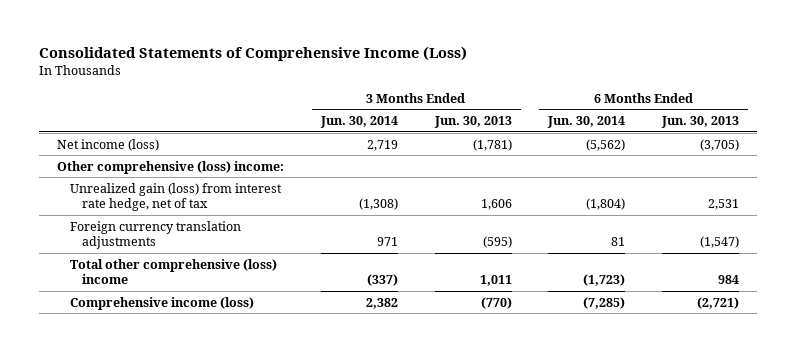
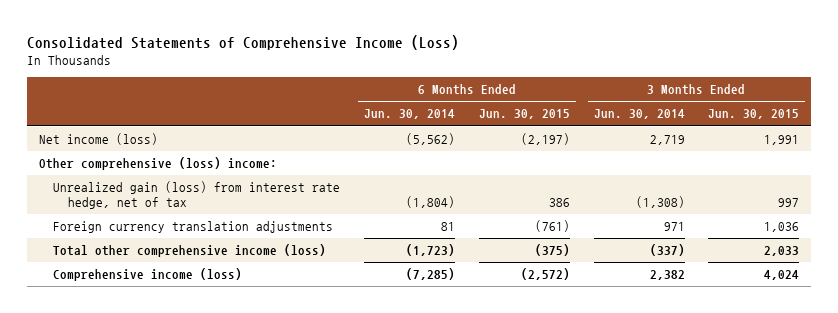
[433,116,512,129] Jun. 30, 2013 -> none
[660,116,739,129] Jun. 30, 2013 -> none
none -> [478,109,570,120] Jun. 30, 2015
none -> [708,109,800,120] Jun. 30, 2015
[69,258,277,285] Total other comprehensive (loss) income -> [53,244,327,258] Total other comprehensive income (loss)

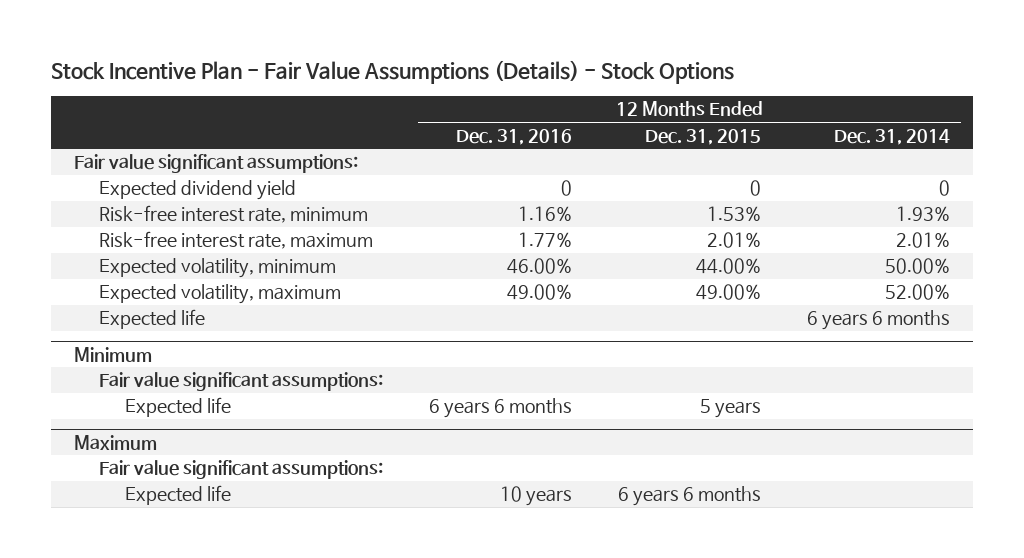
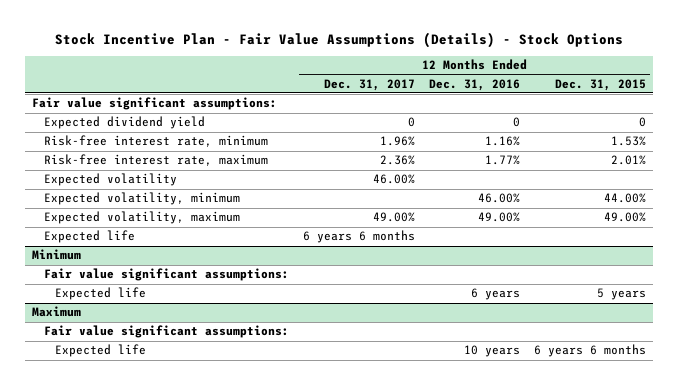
[833,128,950,145] Dec. 31, 2014 -> none
none -> [323,78,415,91] Dec. 31, 2017
none -> [43,173,177,187] Expected volatility
[429,398,573,419] 6 years 6 months -> [471,288,521,301] 6 years

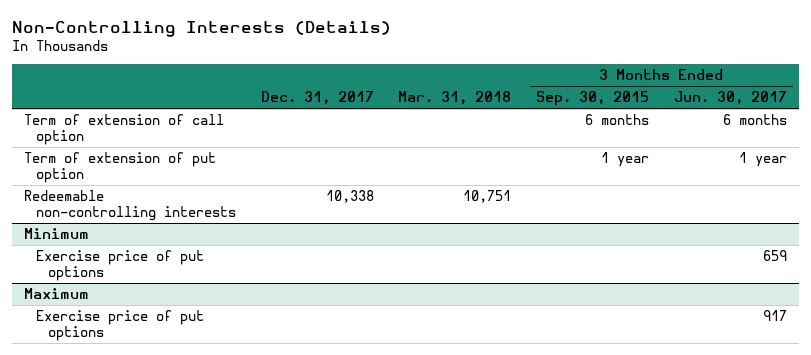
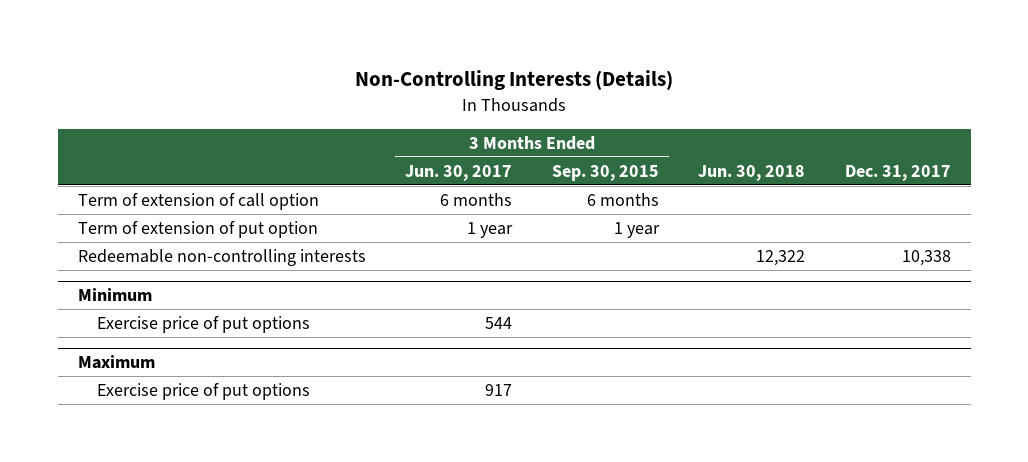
[398,91,512,106] Mar. 31, 2018 -> none
none -> [698,164,806,181] Jun. 30, 2018
[762,250,787,262] 659 -> [485,316,513,329] 544

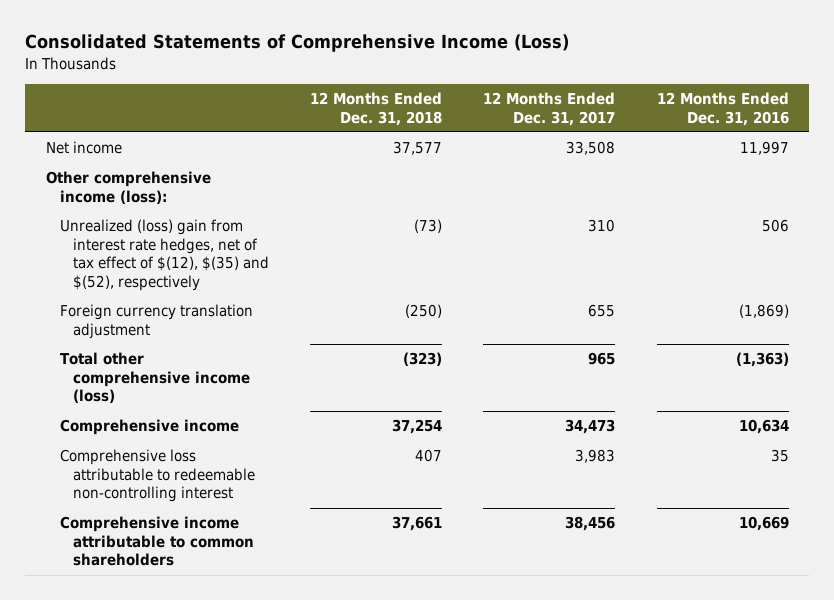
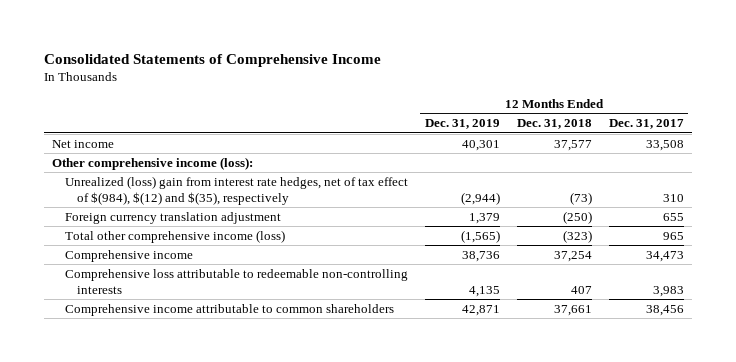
[25,34,570,53] Consolidated Statements of Comprehensive Income (Loss) -> [43,53,381,67] Consolidated Statements of Comprehensive Income
[656,92,789,126] 12 Months Ended Dec. 31, 2016 -> none
none -> [424,119,500,130] Dec. 31, 2019
[59,219,270,291] Unrealized (loss) gain from interest rate hedges, net of tax effect of $(12), $(35) and $(52), respectively -> [64,175,408,205] Unrealized (loss) gain from interest rate hedges, net of tax effect of $(984), $(12) and $(35), respectively
[59,449,256,503] Comprehensive loss attributable to redeemable non-controlling interest -> [64,268,408,294] Comprehensive loss attributable to redeemable non-controlling interests

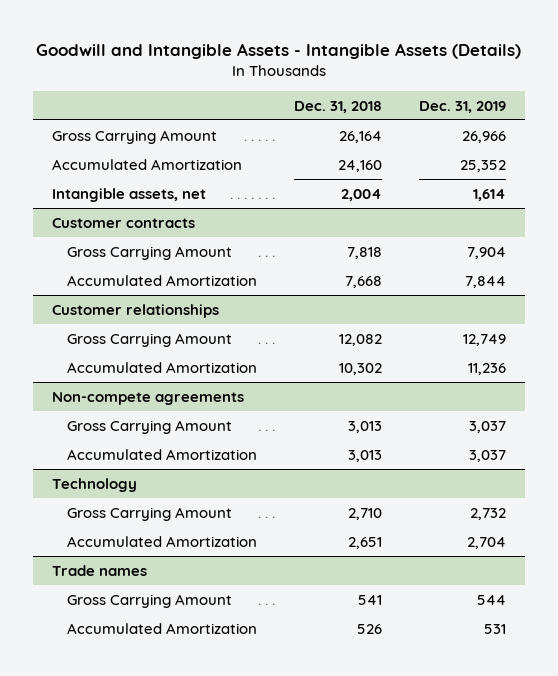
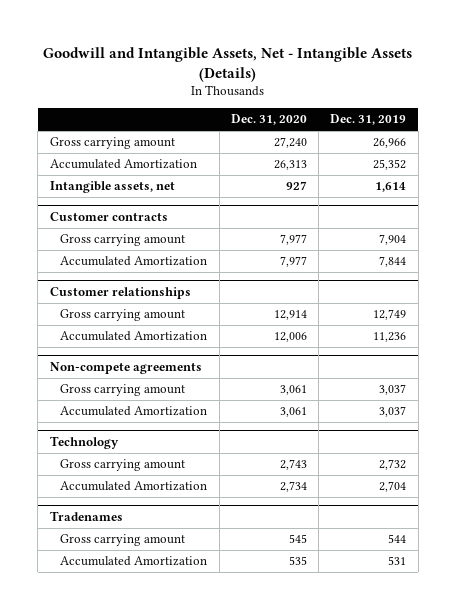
[36,43,522,60] Goodwill and Intangible Assets - Intangible Assets (Details) -> [43,46,413,82] Goodwill and Intangible Assets, Net - Intangible Assets (Details)
[293,100,382,113] Dec. 31, 2018 -> none
none -> [230,114,307,126] Dec. 31, 2020
[51,129,217,144] Gross Carrying Amount -> [49,137,175,150] Gross carrying amount
[66,245,232,260] Gross Carrying Amount -> [60,234,186,247] Gross carrying amount
[66,332,232,347] Gross Carrying Amount -> [60,309,186,322] Gross carrying amount
[66,419,232,434] Gross Carrying Amount -> [60,384,186,397] Gross carrying amount
[66,506,232,521] Gross Carrying Amount -> [60,459,186,472] Gross carrying amount
[51,564,147,576] Trade names -> [49,510,123,521] Tradenames
[66,593,232,608] Gross Carrying Amount -> [60,534,186,547] Gross carrying amount

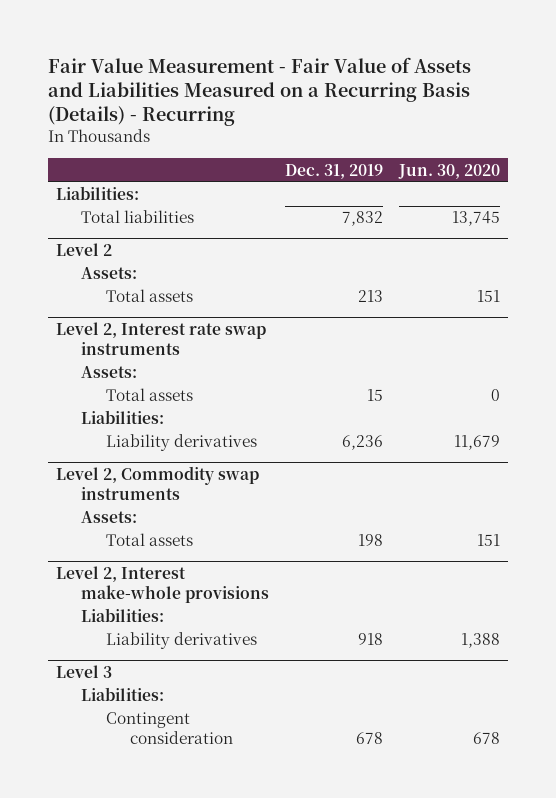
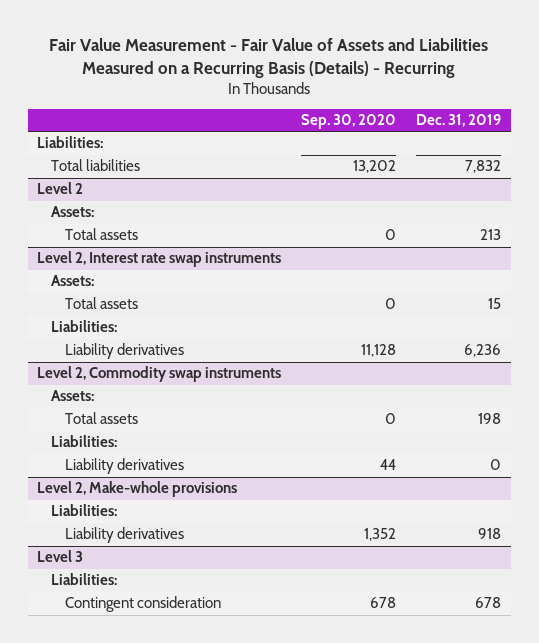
[397,163,500,179] Jun. 30, 2020 -> none
none -> [301,114,397,130] Sep. 30, 2020
[56,566,270,603] Level 2, Interest make-whole provisions -> none
none -> [65,458,185,475] Liability derivatives
none -> [37,481,238,498] Level 2, Make-whole provisions
none -> [51,504,118,517] Liabilities:

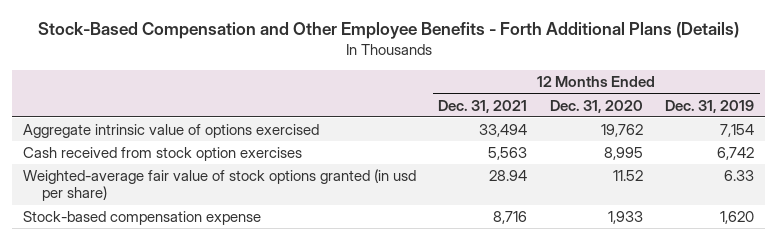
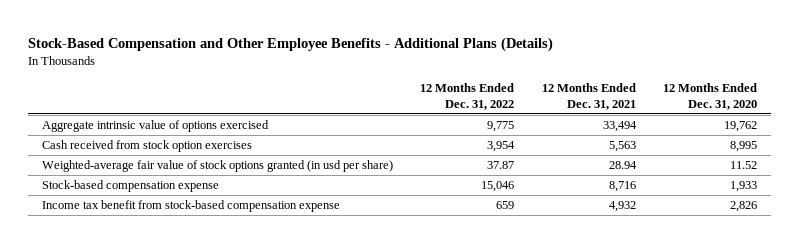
[37,22,739,40] Stock-Based Compensation and Other Employee Benefits - Forth Additional Plans (Details) -> [28,37,554,53] Stock-Based Compensation and Other Employee Benefits - Additional Plans (Details)
[664,99,754,113] Dec. 31, 2019 -> none
none -> [420,83,515,110] 12 Months Ended Dec. 31, 2022
none -> [42,200,341,213] Income tax benefit from stock-based compensation expense

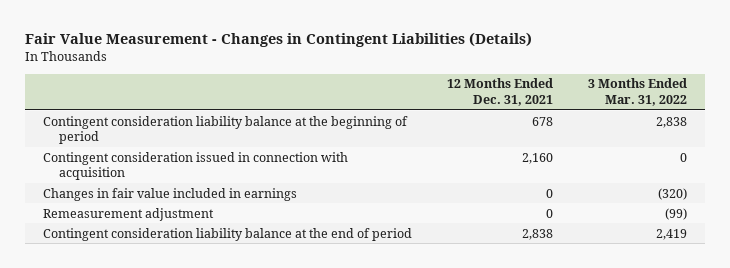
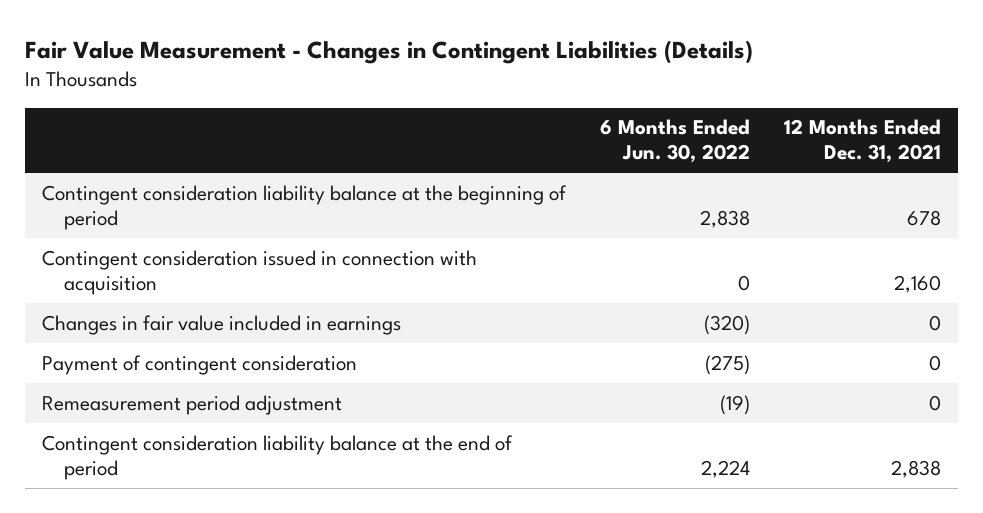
[588,78,688,106] 3 Months Ended Mar. 31, 2022 -> none
none -> [599,119,750,164] 6 Months Ended Jun. 30, 2022
none -> [41,354,357,375] Payment of contingent consideration
[42,207,214,221] Remeasurement adjustment -> [41,394,342,415] Remeasurement period adjustment

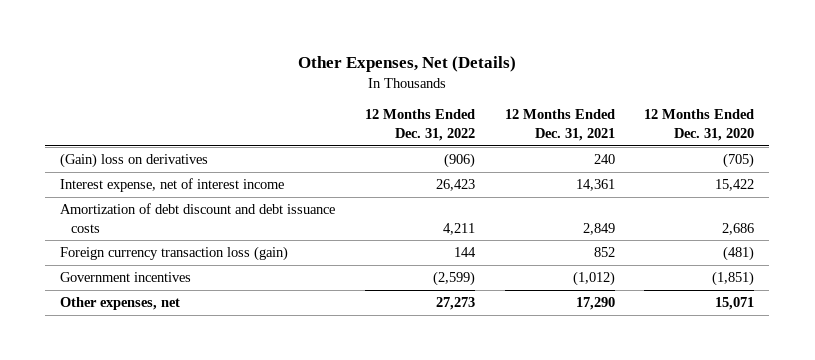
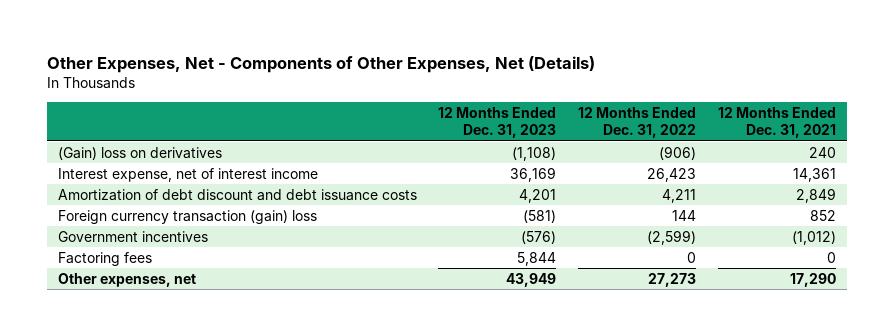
[298,55,517,72] Other Expenses, Net (Details) -> [46,55,595,73] Other Expenses, Net - Components of Other Expenses, Net (Details)
[644,109,755,141] 12 Months Ended Dec. 31, 2020 -> none
none -> [438,106,557,139] 12 Months Ended Dec. 31, 2023
[60,246,289,262] Foreign currency transaction loss (gain) -> [57,209,317,224] Foreign currency transaction (gain) loss
none -> [57,251,152,266] Factoring fees

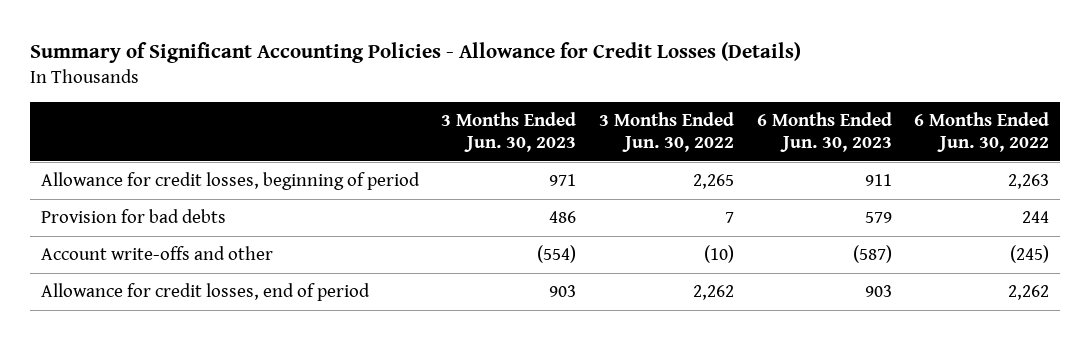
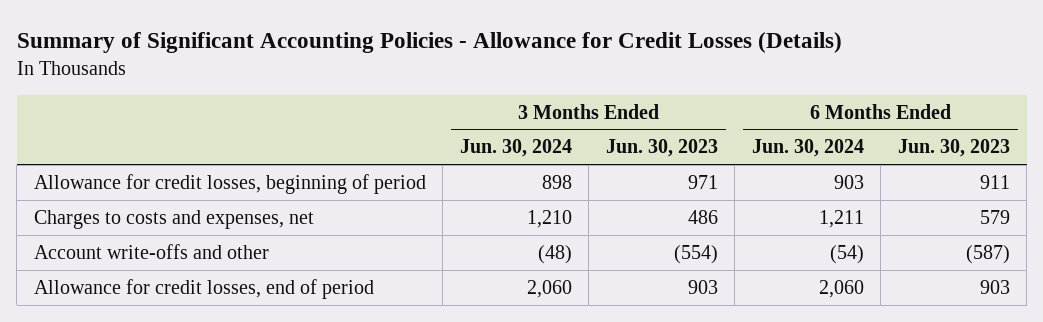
[599,111,735,153] 3 Months Ended Jun. 30, 2022 -> none
[914,111,1050,153] 6 Months Ended Jun. 30, 2022 -> none
none -> [459,139,572,158] Jun. 30, 2024
none -> [751,139,864,158] Jun. 30, 2024
[40,209,226,224] Provision for bad debts -> [33,209,314,229] Charges to costs and expenses, net

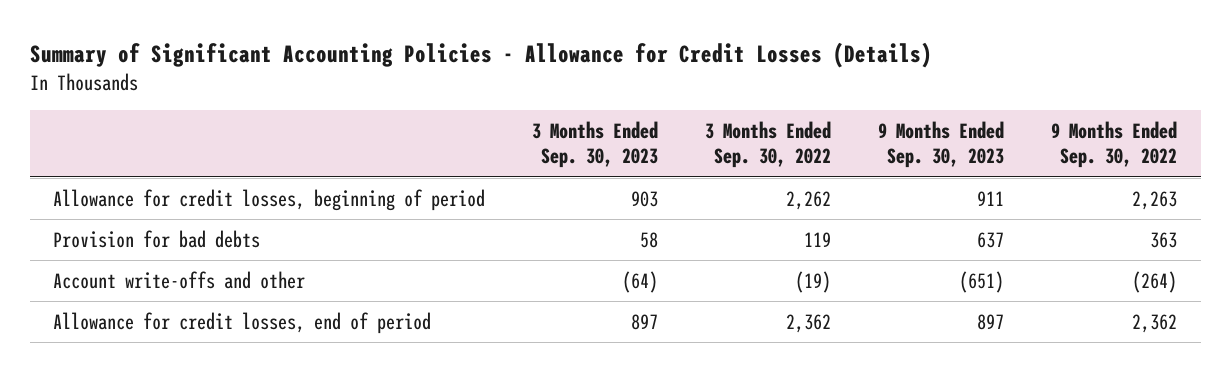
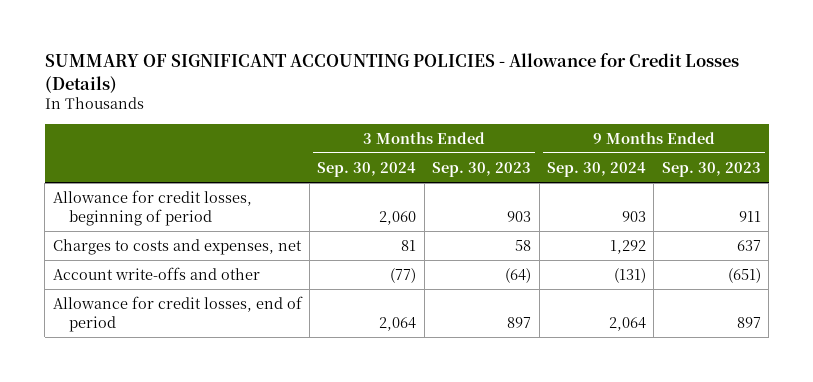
[29,41,932,68] Summary of Significant Accounting Policies - Allowance for Credit Losses (Details) -> [44,53,739,93] SUMMARY OF SIGNIFICANT ACCOUNTING POLICIES - Allowance for Credit Losses (Details)
[705,121,832,169] 3 Months Ended Sep. 30, 2022 -> none
[1051,121,1178,169] 9 Months Ended Sep. 30, 2022 -> none
none -> [317,161,417,177] Sep. 30, 2024
none -> [546,161,646,177] Sep. 30, 2024
[53,229,261,248] Provision for bad debts -> [52,238,302,255] Charges to costs and expenses, net

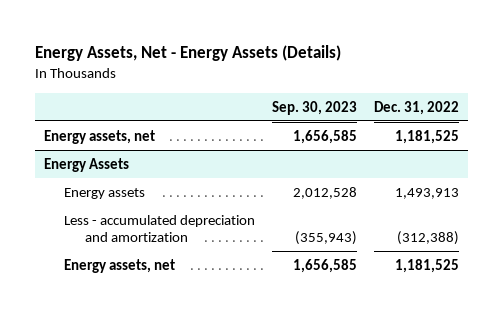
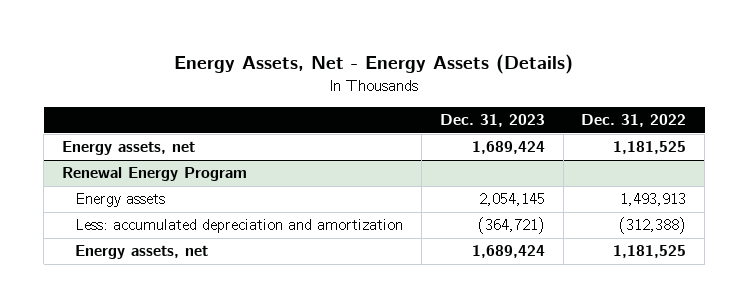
[272,100,358,115] Sep. 30, 2023 -> none
none -> [439,114,545,128] Dec. 31, 2023
[43,157,129,172] Energy Assets -> [62,167,248,182] Renewal Energy Program
[64,214,256,243] Less - accumulated depreciation and amortization -> [74,219,403,234] Less: accumulated depreciation and amortization

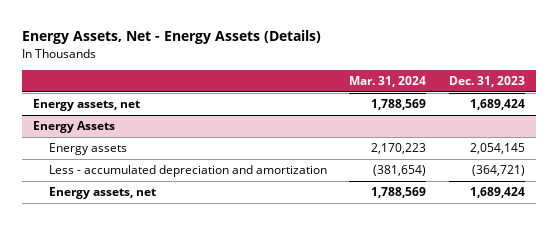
[581,114,687,128] Dec. 31, 2022 -> none
none -> [349,76,427,88] Mar. 31, 2024
[62,167,248,182] Renewal Energy Program -> [33,121,116,134] Energy Assets
[74,219,403,234] Less: accumulated depreciation and amortization -> [48,165,327,178] Less - accumulated depreciation and amortization

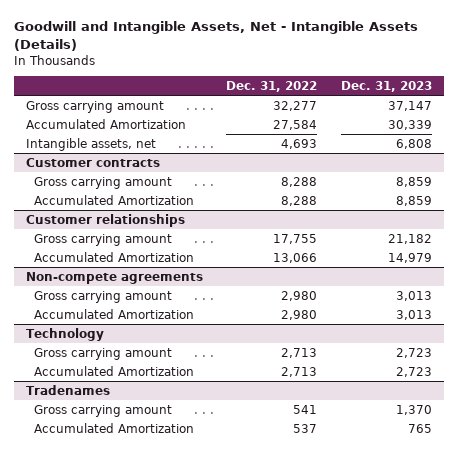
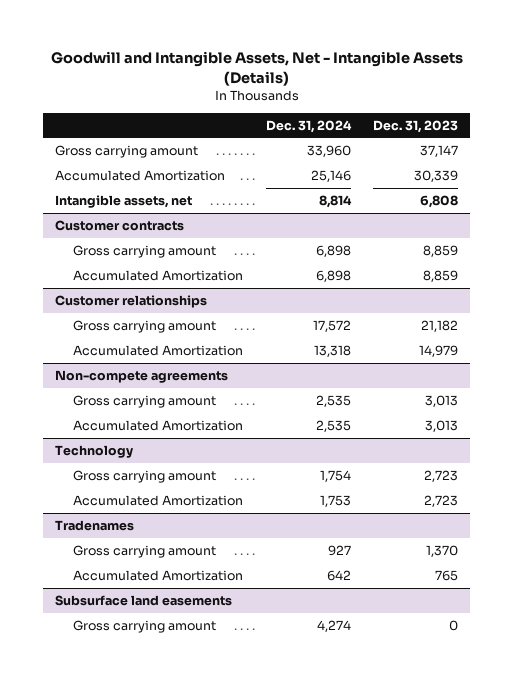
[226,81,318,93] Dec. 31, 2022 -> none
none -> [265,119,352,133] Dec. 31, 2024
none -> [54,595,232,607] Subsurface land easements
none -> [73,620,217,634] Gross carrying amount

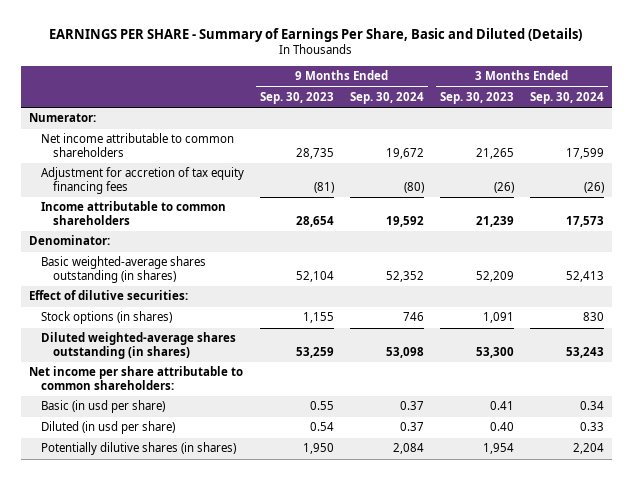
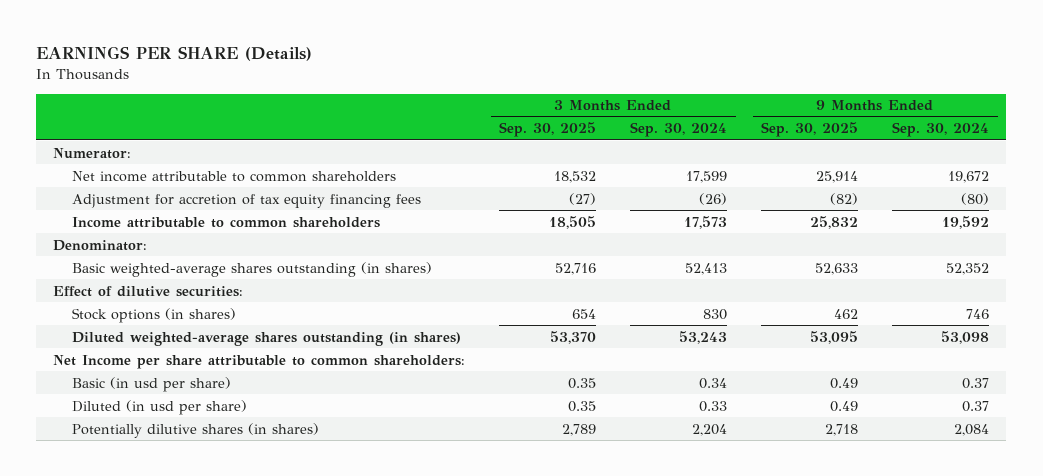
[49,27,583,42] EARNINGS PER SHARE - Summary of Earnings Per Share, Basic and Diluted (Details) -> [36,46,313,62] EARNINGS PER SHARE (Details)
[260,91,335,104] Sep. 30, 2023 -> none
[440,91,515,104] Sep. 30, 2023 -> none
none -> [499,122,597,138] Sep. 30, 2025
none -> [761,122,859,138] Sep. 30, 2025
[28,366,243,391] Net income per share attributable to common shareholders: -> [53,354,466,369] Net Income per share attributable to common shareholders:

